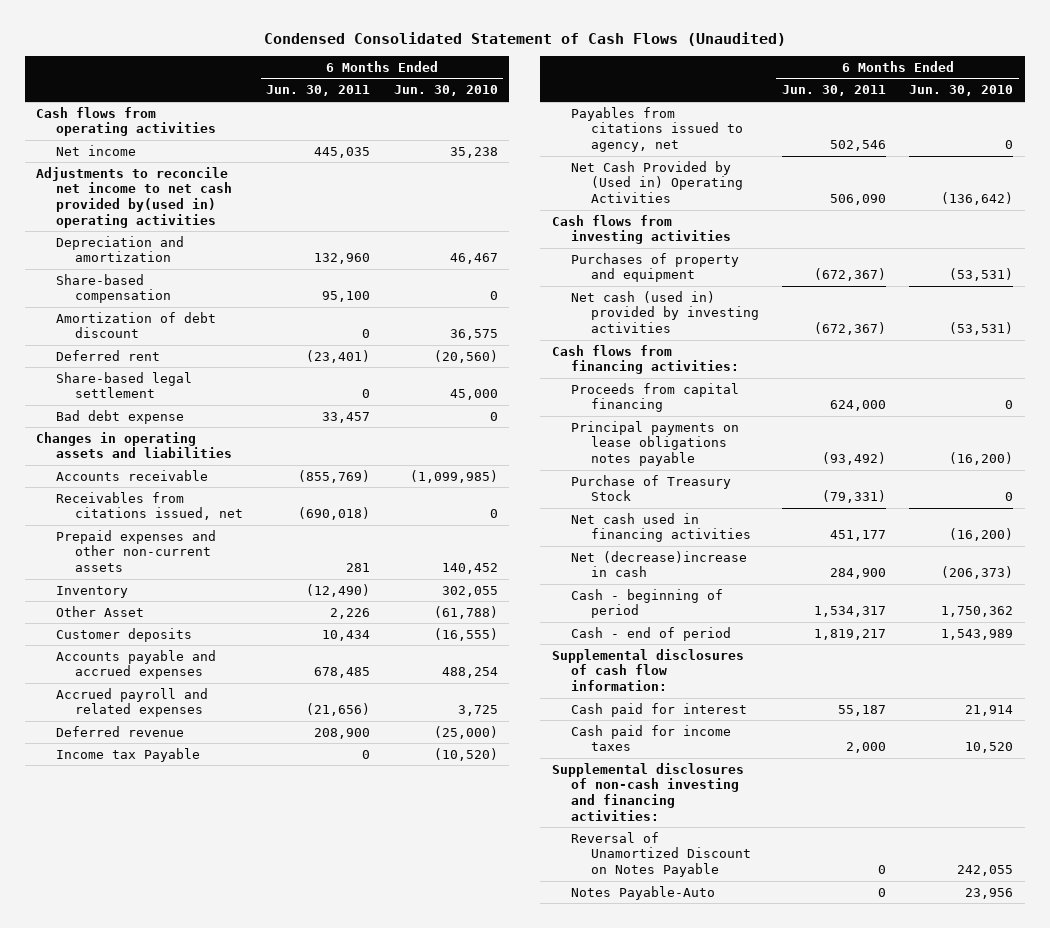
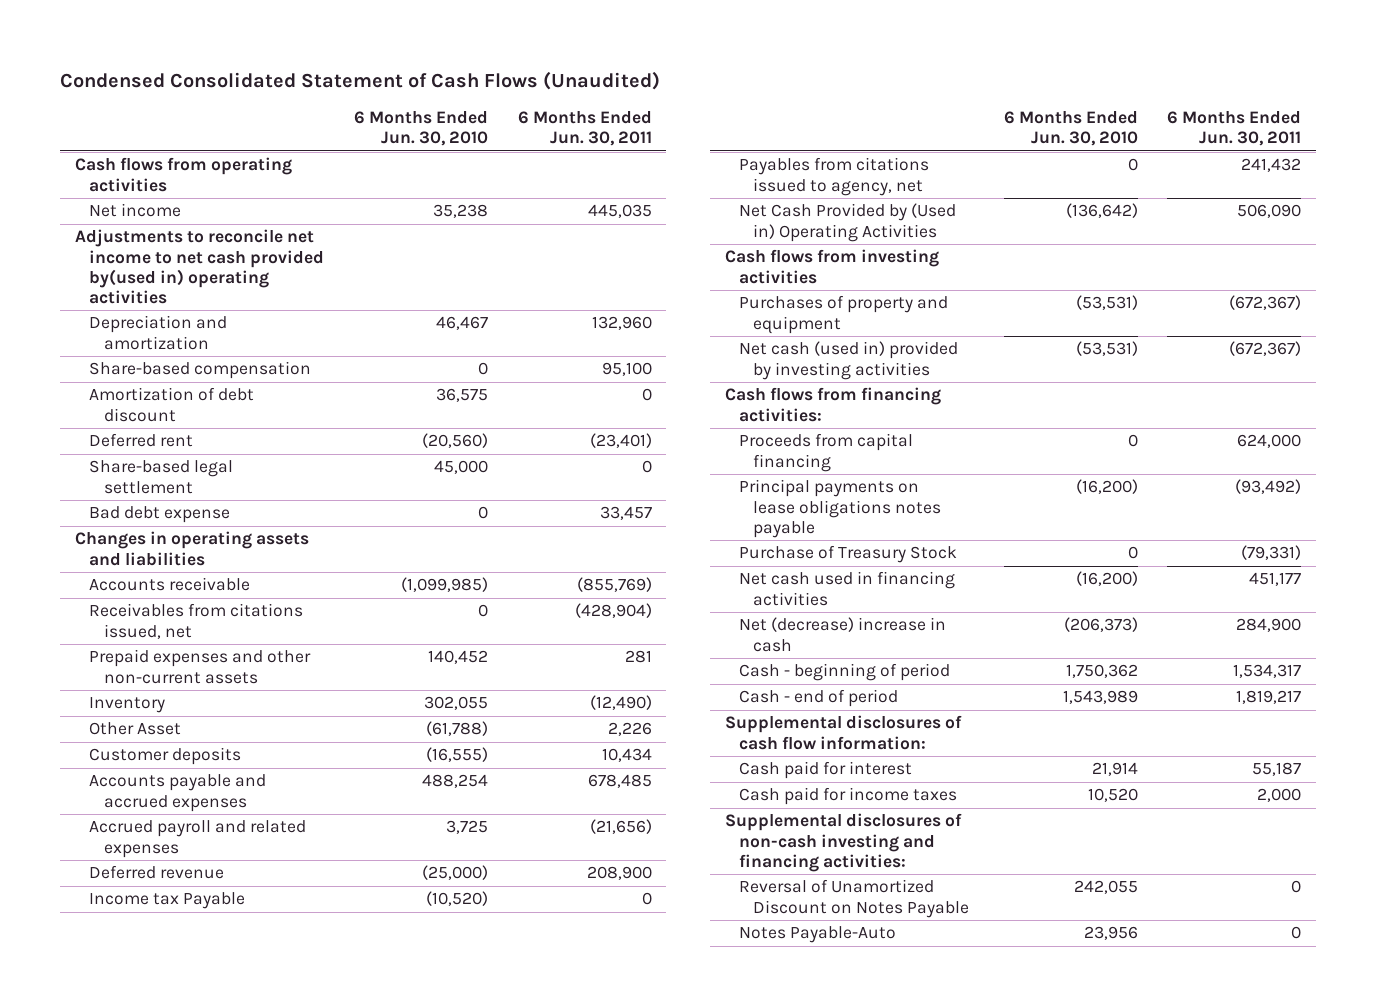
[298,507,371,521] (690,018) -> [574,603,652,619] (428,904)
[830,140,887,152] 502,546 -> [1241,158,1302,173] 241,432
[571,550,748,578] Net (decrease)increase in cash -> [738,617,946,652] Net (decrease) increase in cash

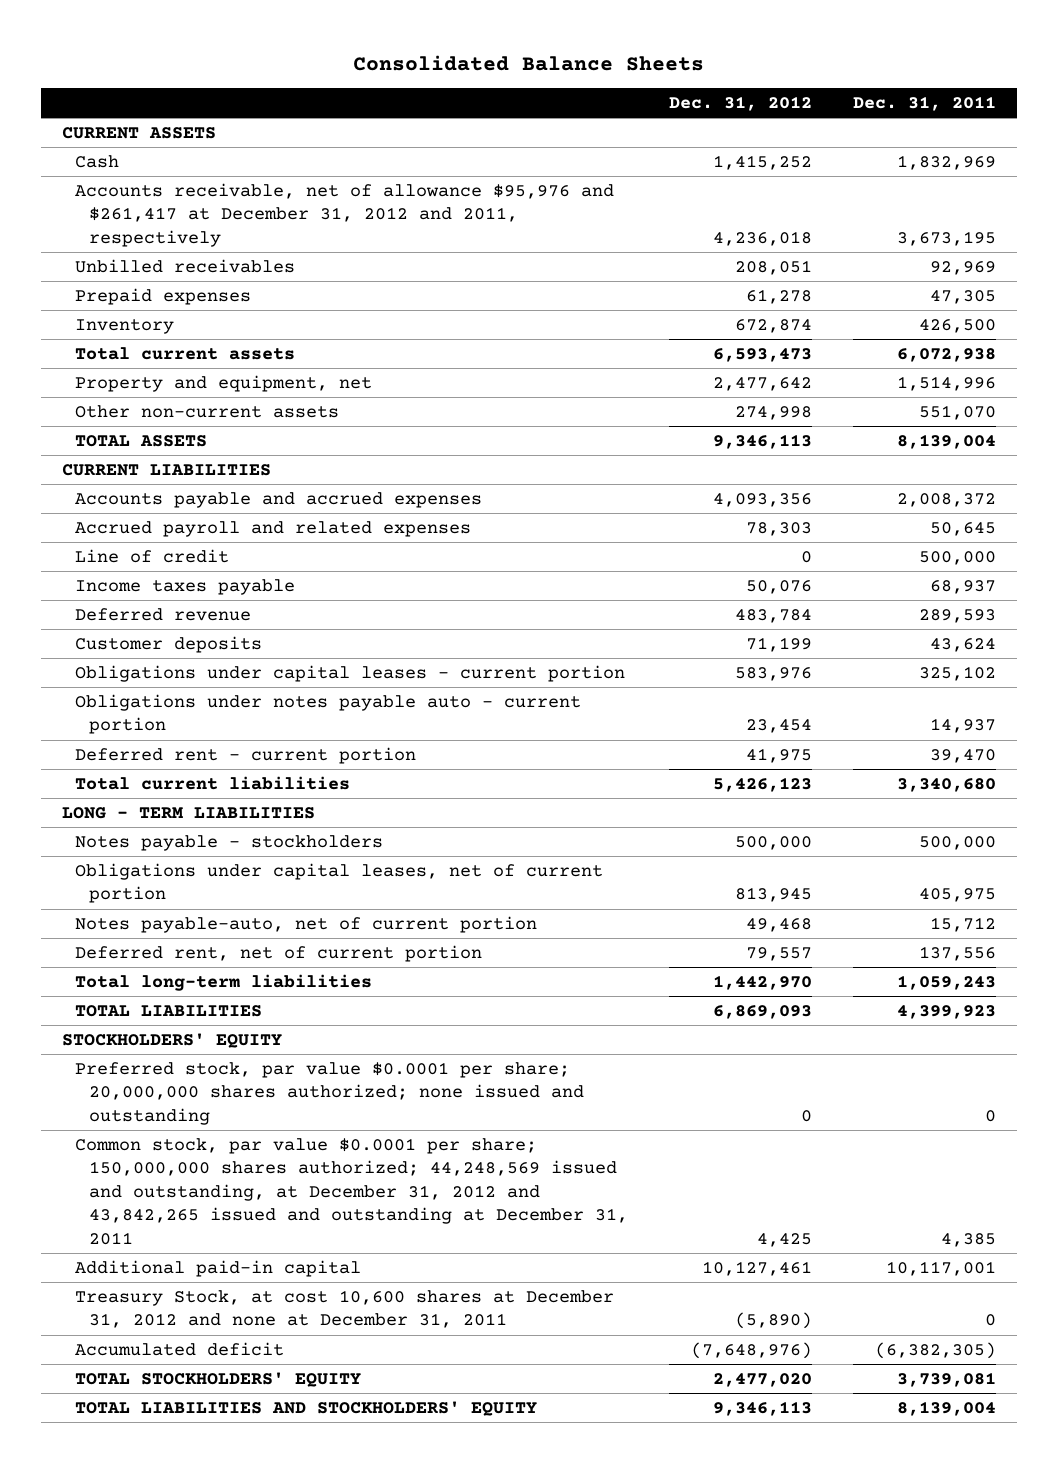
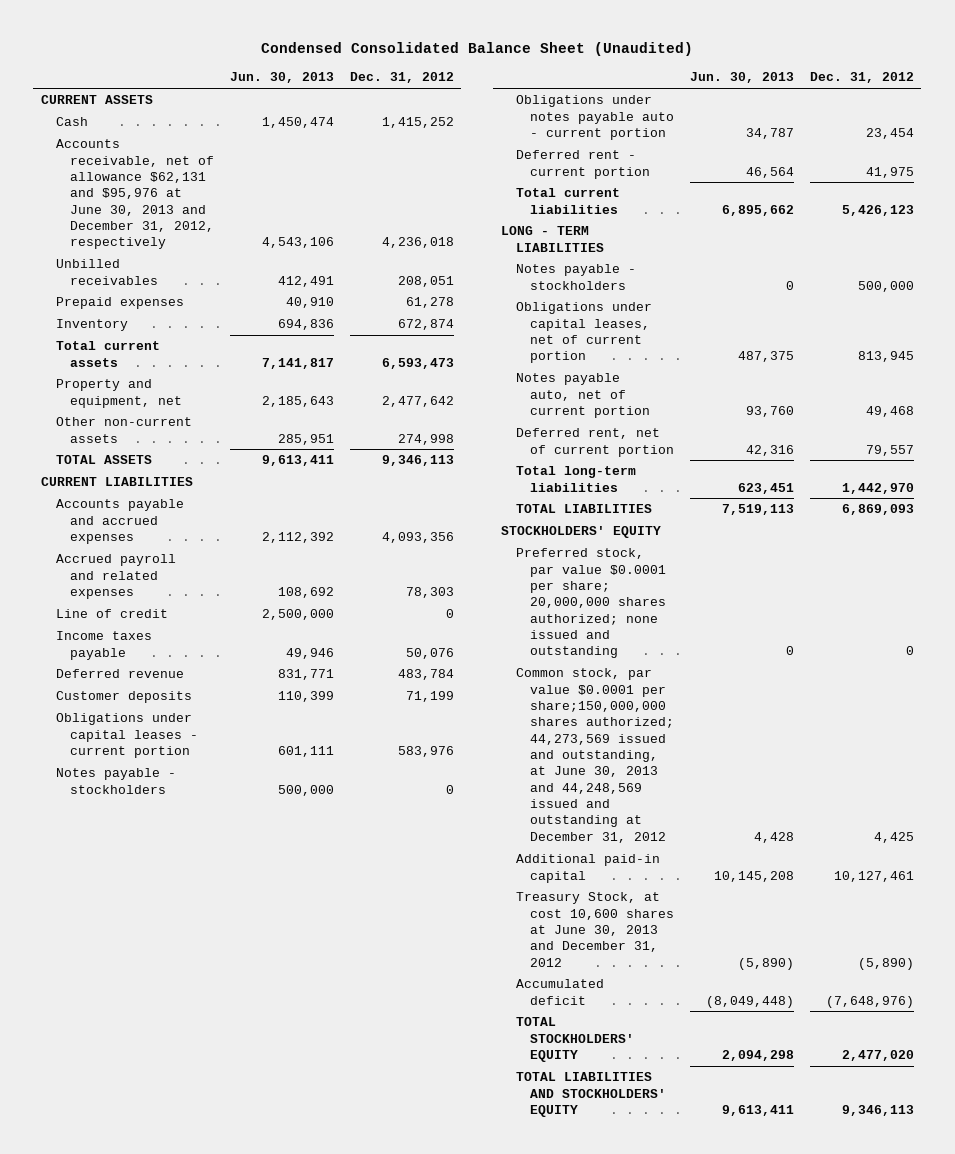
[352,54,704,71] Consolidated Balance Sheets -> [261,42,694,57] Condensed Consolidated Balance Sheet (Unaudited)
[853,96,997,112] Dec. 31, 2011 -> none
none -> [229,72,334,84] Jun. 30, 2013
[75,182,615,247] Accounts receivable, net of allowance $95,976 and $261,417 at December 31, 2012 and 2011, respectively -> [55,139,215,250] Accounts receivable, net of allowance $62,131 and $95,976 at June 30, 2013 and December 31, 2012, respectively
none -> [55,768,176,794] Notes payable - stockholders
[75,915,538,933] Notes payable-auto, net of current portion -> [515,373,651,418] Notes payable auto, net of current portion
[75,1137,628,1245] Common stock, par value $0.0001 per share; 150,000,000 shares authorized; 44,248,569 issued and outstanding, at December 31, 2012 and 43,842,265 issued and outstanding at December 31, 2011 -> [515,668,675,843] Common stock, par value $0.0001 per share;150,000,000 shares authorized; 44,273,569 issued and outstanding, at June 30, 2013 and 44,248,569 issued and outstanding at December 31, 2012
[75,1289,615,1329] Treasury Stock, at cost 10,600 shares at December 31, 2012 and none at December 31, 2011 -> [515,892,675,967] Treasury Stock, at cost 10,600 shares at June 30, 2013 and December 31, 2012

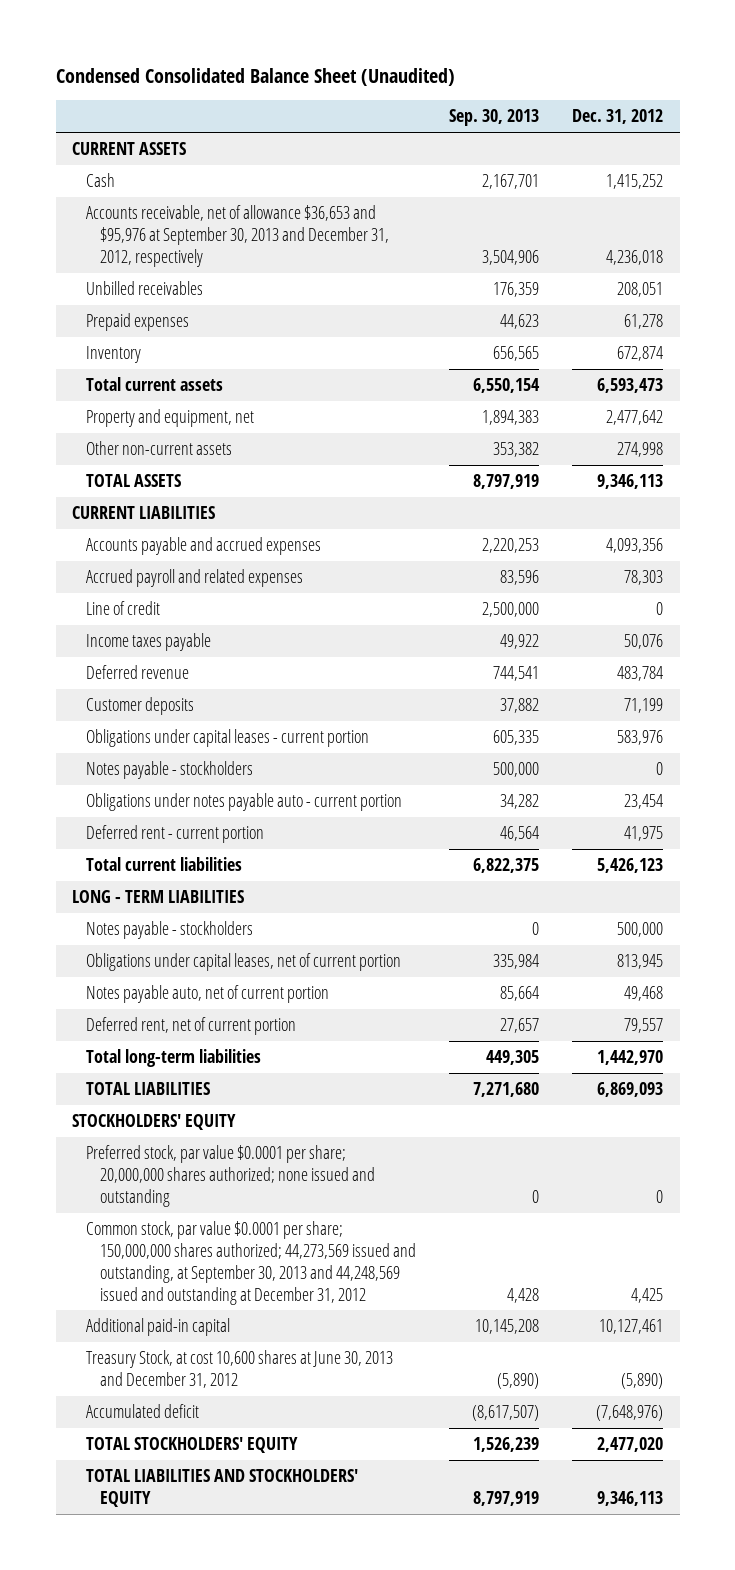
[229,72,334,84] Jun. 30, 2013 -> none
none -> [449,109,540,127] Sep. 30, 2013
[55,139,215,250] Accounts receivable, net of allowance $62,131 and $95,976 at June 30, 2013 and December 31, 2012, respectively -> [86,205,390,267] Accounts receivable, net of allowance $36,653 and $95,976 at September 30, 2013 and December 31, 2012, respectively
[515,668,675,843] Common stock, par value $0.0001 per share;150,000,000 shares authorized; 44,273,569 issued and outstanding, at June 30, 2013 and 44,248,569 issued and outstanding at December 31, 2012 -> [86,1221,417,1305] Common stock, par value $0.0001 per share; 150,000,000 shares authorized; 44,273,569 issued and outstanding, at September 30, 2013 and 44,248,569 issued and outstanding at December 31, 2012

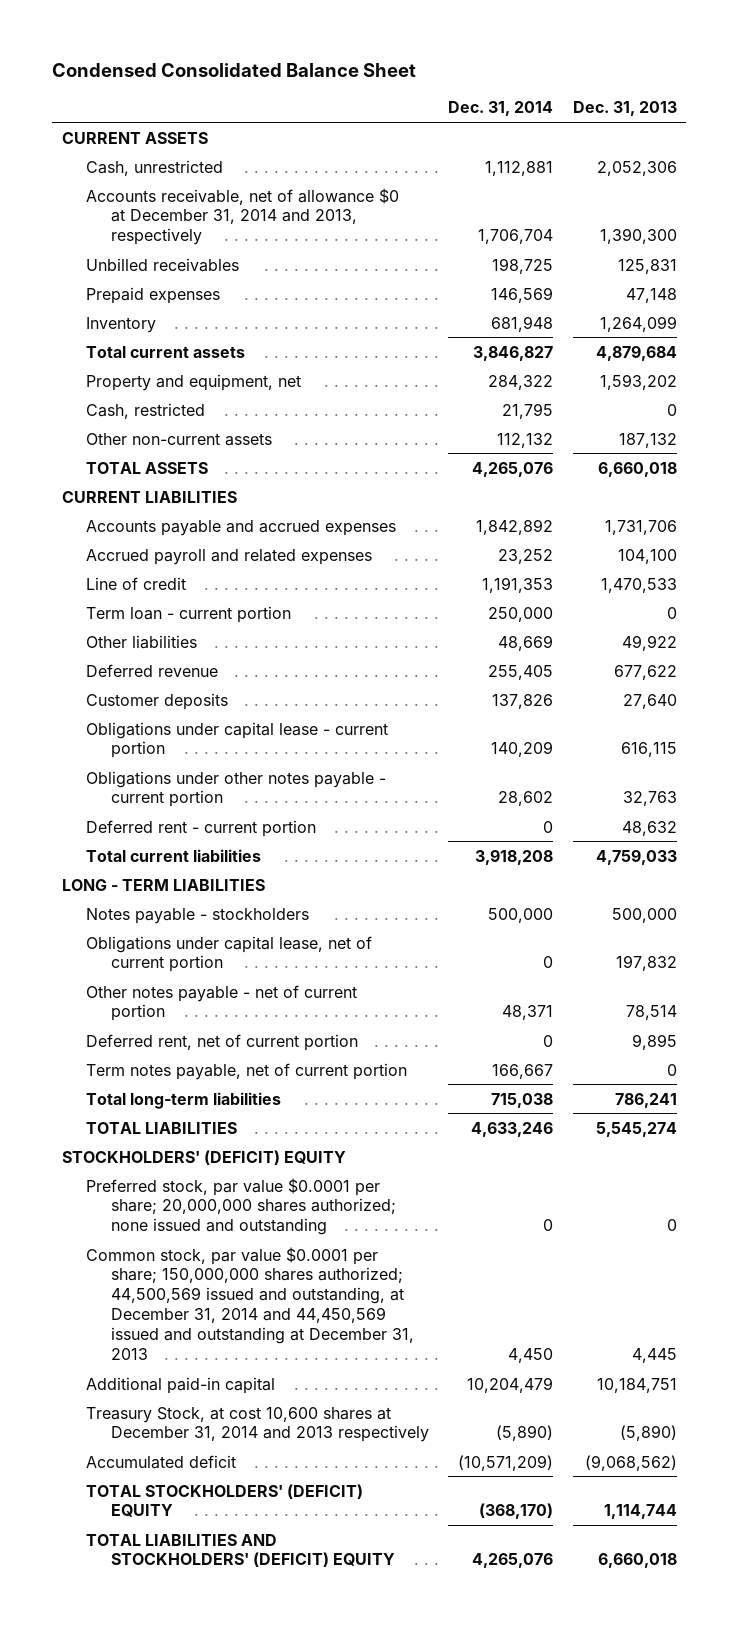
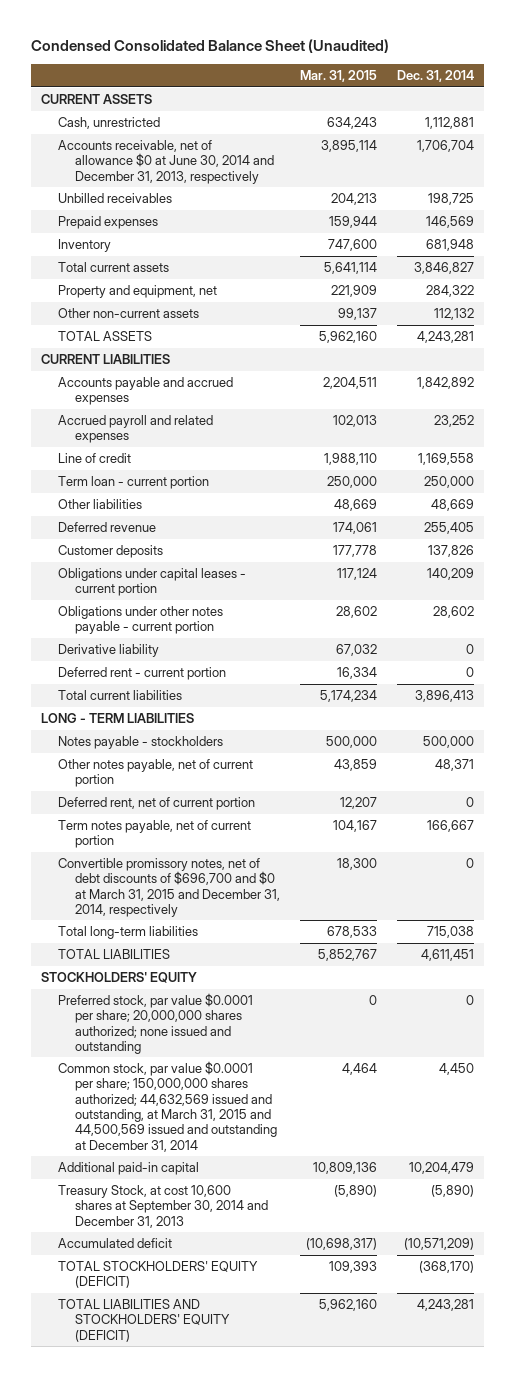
[51,62,416,77] Condensed Consolidated Balance Sheet -> [31,39,390,54] Condensed Consolidated Balance Sheet (Unaudited)
[572,101,677,117] Dec. 31, 2013 -> none
none -> [300,70,378,83] Mar. 31, 2015
[86,187,400,246] Accounts receivable, net of allowance $0 at December 31, 2014 and 2013, respectively -> [58,139,275,184] Accounts receivable, net of allowance $0 at June 30, 2014 and December 31, 2013, respectively
[86,402,206,419] Cash, restricted -> none
[472,461,554,477] 4,265,076 -> [417,330,475,343] 4,243,281
[482,576,554,593] 1,191,353 -> [418,452,475,465] 1,169,558
[86,721,389,759] Obligations under capital lease - current portion -> [58,567,247,597] Obligations under capital leases - current portion
none -> [58,643,160,657] Derivative liability
[475,848,554,865] 3,918,208 -> [415,689,475,702] 3,896,413
[86,935,373,973] Obligations under capital lease, net of current portion -> none
[86,984,358,1022] Other notes payable - net of current portion -> [58,758,254,788] Other notes payable, net of current portion
none -> [58,857,281,917] Convertible promissory notes, net of debt discounts of $696,700 and $0 at March 31, 2015 and December 31, 2014, respectively
[471,1121,554,1137] 4,633,246 -> [421,948,475,961] 4,611,451
[61,1149,346,1165] STOCKHOLDERS' (DEFICIT) EQUITY -> [41,971,198,983] STOCKHOLDERS' EQUITY
[86,1246,415,1360] Common stock, par value $0.0001 per share; 150,000,000 shares authorized; 44,500,569 issued and outstanding, at December 31, 2014 and 44,450,569 issued and outstanding at December 31, 2013 -> [58,1060,278,1152] Common stock, par value $0.0001 per share; 150,000,000 shares authorized; 44,632,569 issued and outstanding, at March 31, 2015 and 44,500,569 issued and outstanding at December 31, 2014
[86,1406,430,1443] Treasury Stock, at cost 10,600 shares at December 31, 2014 and 2013 respectively -> [58,1184,269,1228] Treasury Stock, at cost 10,600 shares at September 30, 2014 and December 31, 2013
[86,1483,364,1518] TOTAL STOCKHOLDERS' (DEFICIT) EQUITY -> [58,1260,259,1289] TOTAL STOCKHOLDERS' EQUITY (DEFICIT)
[86,1533,396,1568] TOTAL LIABILITIES AND STOCKHOLDERS' (DEFICIT) EQUITY -> [58,1298,231,1342] TOTAL LIABILITIES AND STOCKHOLDERS' EQUITY (DEFICIT)
[472,1553,554,1569] 4,265,076 -> [417,1298,475,1311] 4,243,281

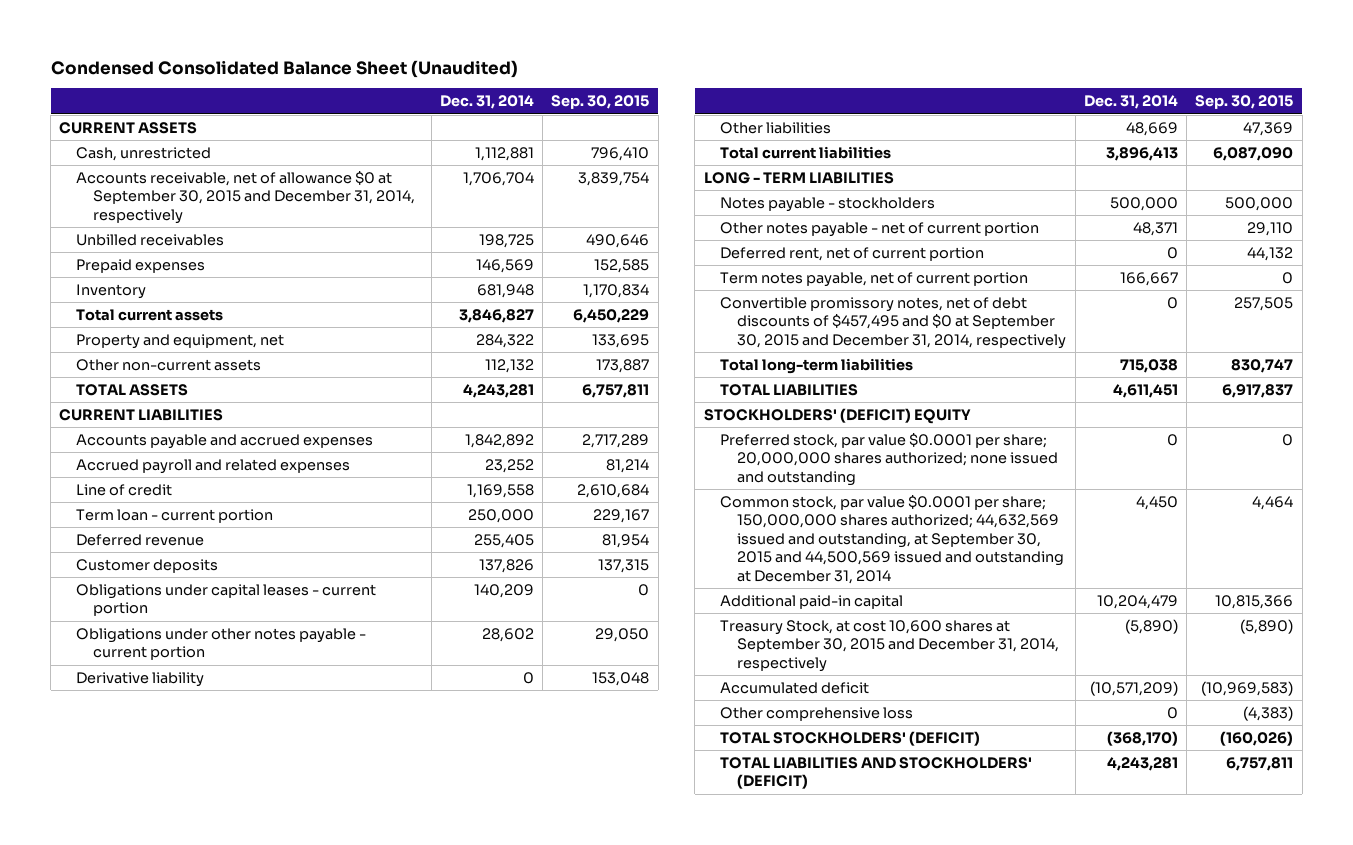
[300,70,378,83] Mar. 31, 2015 -> none
none -> [551,95,650,110] Sep. 30, 2015
[58,139,275,184] Accounts receivable, net of allowance $0 at June 30, 2014 and December 31, 2013, respectively -> [76,171,416,224] Accounts receivable, net of allowance $0 at September 30, 2015 and December 31, 2014, respectively
[58,666,227,680] Deferred rent - current portion -> none
[58,498,143,509] Other liabilities -> [720,122,832,135] Other liabilities
[58,758,254,788] Other notes payable, net of current portion -> [720,222,1040,238] Other notes payable - net of current portion
[58,857,281,917] Convertible promissory notes, net of debt discounts of $696,700 and $0 at March 31, 2015 and December 31, 2014, respectively -> [720,297,1067,349] Convertible promissory notes, net of debt discounts of $457,495 and $0 at September 30, 2015 and December 31, 2014, respectively
[41,971,198,983] STOCKHOLDERS' EQUITY -> [703,408,971,425] STOCKHOLDERS' (DEFICIT) EQUITY
[58,1060,278,1152] Common stock, par value $0.0001 per share; 150,000,000 shares authorized; 44,632,569 issued and outstanding, at March 31, 2015 and 44,500,569 issued and outstanding at December 31, 2014 -> [720,495,1065,584] Common stock, par value $0.0001 per share; 150,000,000 shares authorized; 44,632,569 issued and outstanding, at September 30, 2015 and 44,500,569 issued and outstanding at December 31, 2014
[58,1184,269,1228] Treasury Stock, at cost 10,600 shares at September 30, 2014 and December 31, 2013 -> [720,620,1060,672] Treasury Stock, at cost 10,600 shares at September 30, 2015 and December 31, 2014, respectively
none -> [720,707,914,722] Other comprehensive loss
[58,1260,259,1289] TOTAL STOCKHOLDERS' EQUITY (DEFICIT) -> [720,731,981,747] TOTAL STOCKHOLDERS' (DEFICIT)
[58,1298,231,1342] TOTAL LIABILITIES AND STOCKHOLDERS' EQUITY (DEFICIT) -> [720,757,1033,790] TOTAL LIABILITIES AND STOCKHOLDERS' (DEFICIT)

